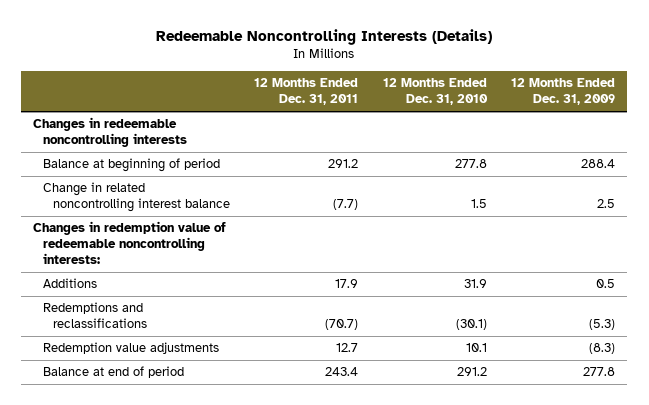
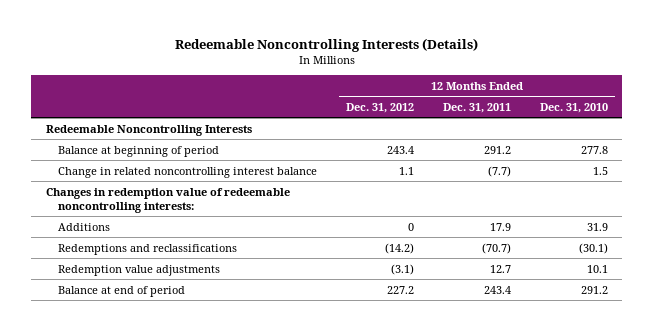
[511,78,616,106] 12 Months Ended Dec. 31, 2009 -> none
none -> [346,102,415,113] Dec. 31, 2012
[33,117,188,148] Changes in redeemable noncontrolling interests -> [45,124,252,136] Redeemable Noncontrolling Interests

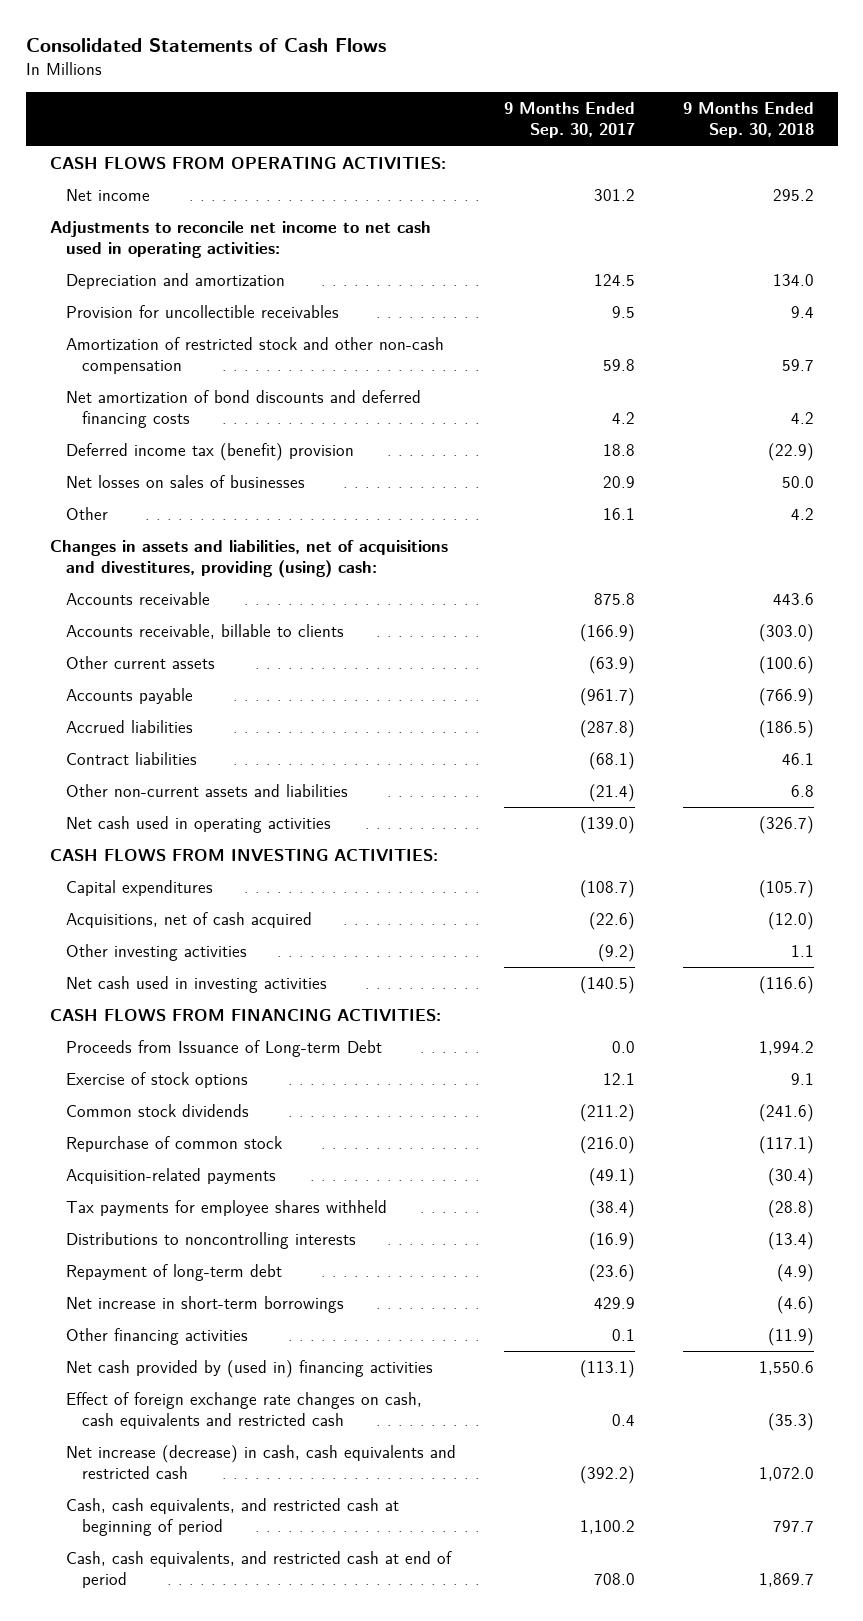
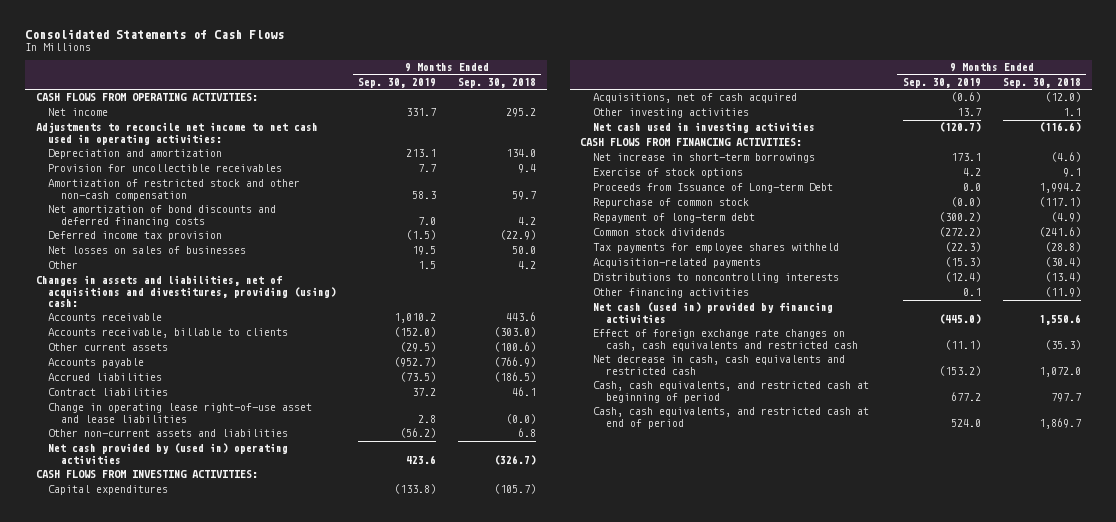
[503,102,635,139] 9 Months Ended Sep. 30, 2017 -> none
none -> [358,78,437,89] Sep. 30, 2019
[65,443,354,462] Deferred income tax (benefit) provision -> [48,231,223,242] Deferred income tax provision
none -> [48,403,313,423] Change in operating lease right-of-use asset and lease liabilities
[65,816,331,834] Net cash used in operating activities -> [48,443,289,464] Net cash provided by (used in) operating activities
[65,1296,344,1314] Net increase in short-term borrowings -> [593,153,816,164] Net increase in short-term borrowings
[65,1040,382,1058] Proceeds from Issuance of Long-term Debt -> [593,183,834,194] Proceeds from Issuance of Long-term Debt
[65,1264,282,1282] Repayment of long-term debt -> [593,213,756,224] Repayment of long-term debt
[65,1104,249,1118] Common stock dividends -> [593,228,726,237] Common stock dividends
[65,1168,276,1185] Acquisition-related payments -> [593,258,762,269] Acquisition-related payments
[65,1360,433,1379] Net cash provided by (used in) financing activities -> [593,302,834,323] Net cash (used in) provided by financing activities
[65,1445,456,1480] Net increase (decrease) in cash, cash equivalents and restricted cash -> [593,355,846,375] Net decrease in cash, cash equivalents and restricted cash

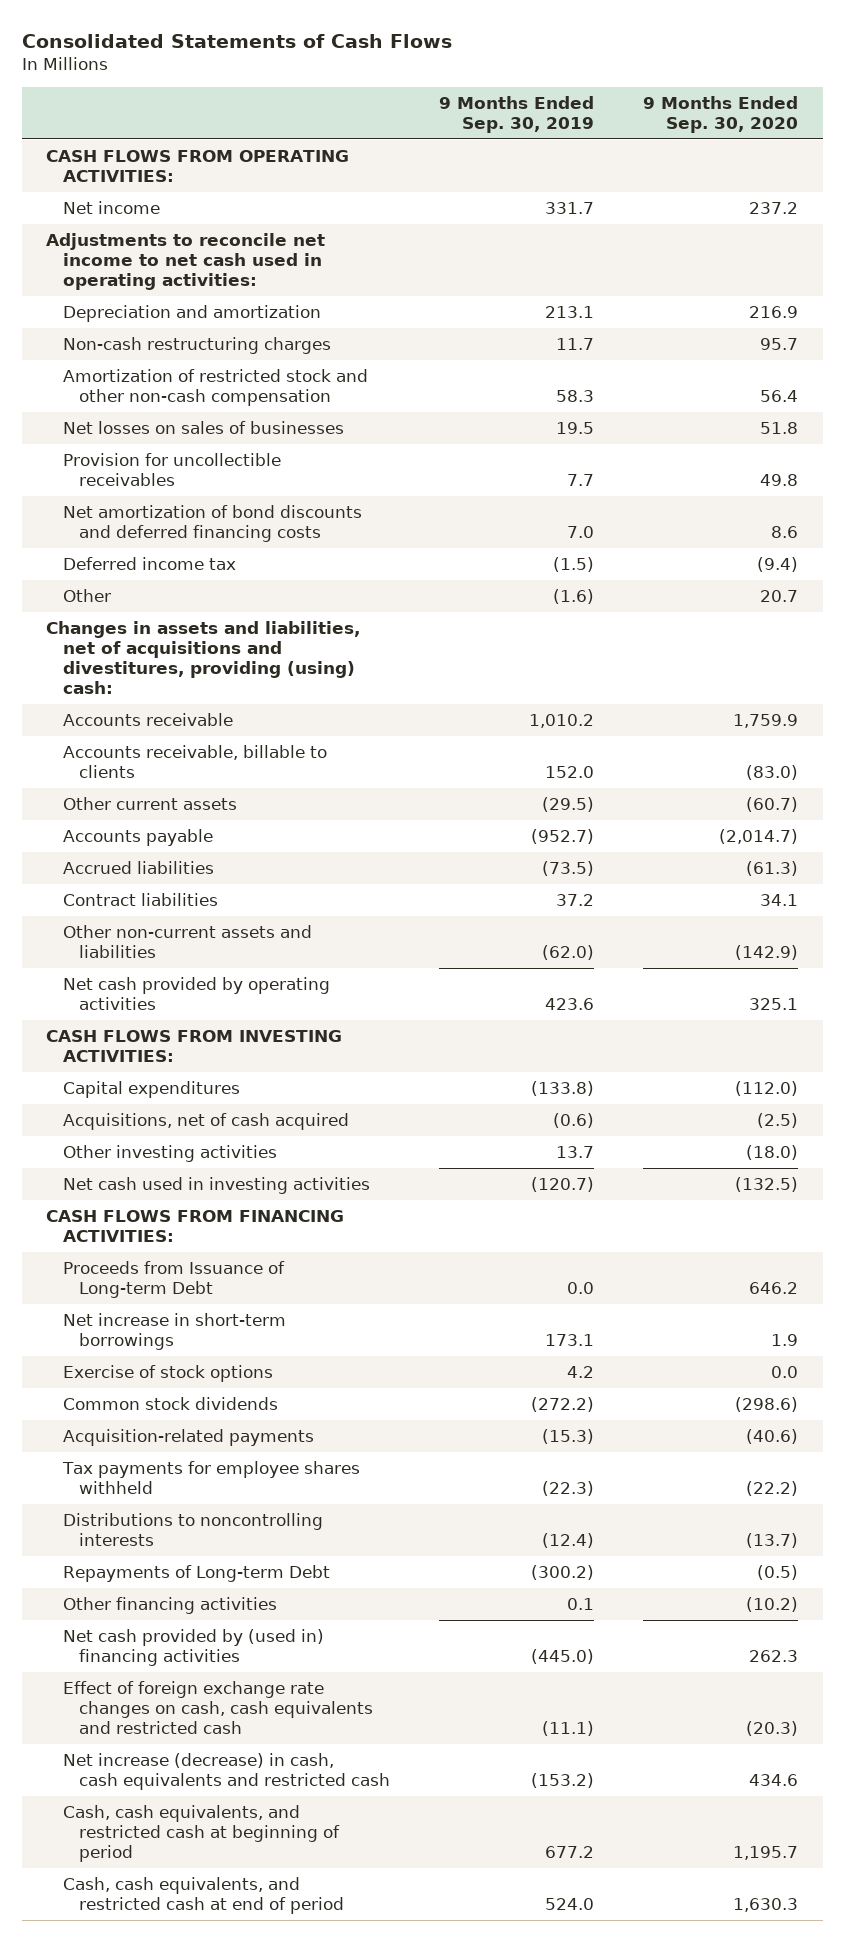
[457,78,536,89] Sep. 30, 2018 -> none
none -> [643,95,799,133] 9 Months Ended Sep. 30, 2020
none -> [62,337,331,355] Non-cash restructuring charges
[48,231,223,242] Deferred income tax provision -> none
[48,164,283,173] Provision for uncollectible receivables -> [62,453,281,487] Provision for uncollectible receivables
[48,205,277,227] Net amortization of bond discounts and deferred financing costs -> [62,505,362,543] Net amortization of bond discounts and deferred financing costs
none -> [62,557,236,571] Deferred income tax
[418,261,437,270] 1.5 -> [553,589,595,605] (1.6)
[394,327,437,338] (152.0) -> [545,766,595,779] 152.0
[48,403,313,423] Change in operating lease right-of-use asset and lease liabilities -> none
[400,428,437,439] (56.2) -> [542,945,595,961] (62.0)
[48,443,289,464] Net cash provided by (used in) operating activities -> [62,977,330,1011] Net cash provided by operating activities
[593,183,834,194] Proceeds from Issuance of Long-term Debt -> [62,1261,285,1299] Proceeds from Issuance of Long-term Debt
[593,198,750,209] Repurchase of common stock -> none
[593,213,756,224] Repayment of long-term debt -> none
[593,243,840,254] Tax payments for employee shares withheld -> [61,1461,360,1495] Tax payments for employee shares withheld
none -> [62,1565,330,1583] Repayments of Long-term Debt
[593,302,834,323] Net cash (used in) provided by financing activities -> [62,1629,324,1667] Net cash provided by (used in) financing activities
[593,355,846,375] Net decrease in cash, cash equivalents and restricted cash -> [62,1753,391,1791] Net increase (decrease) in cash, cash equivalents and restricted cash

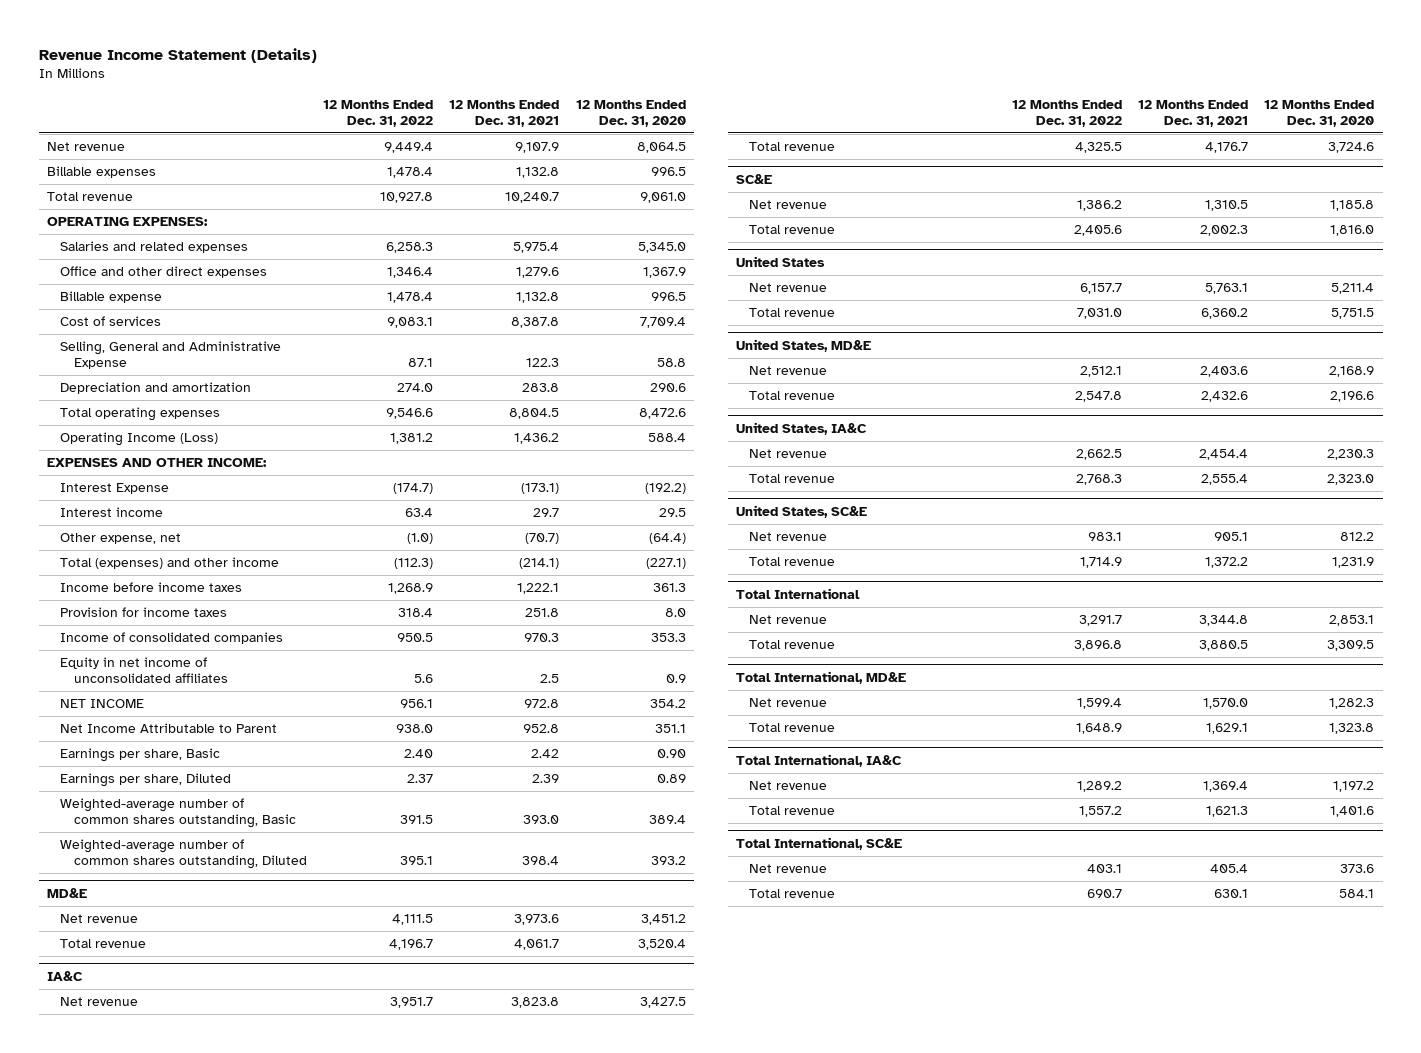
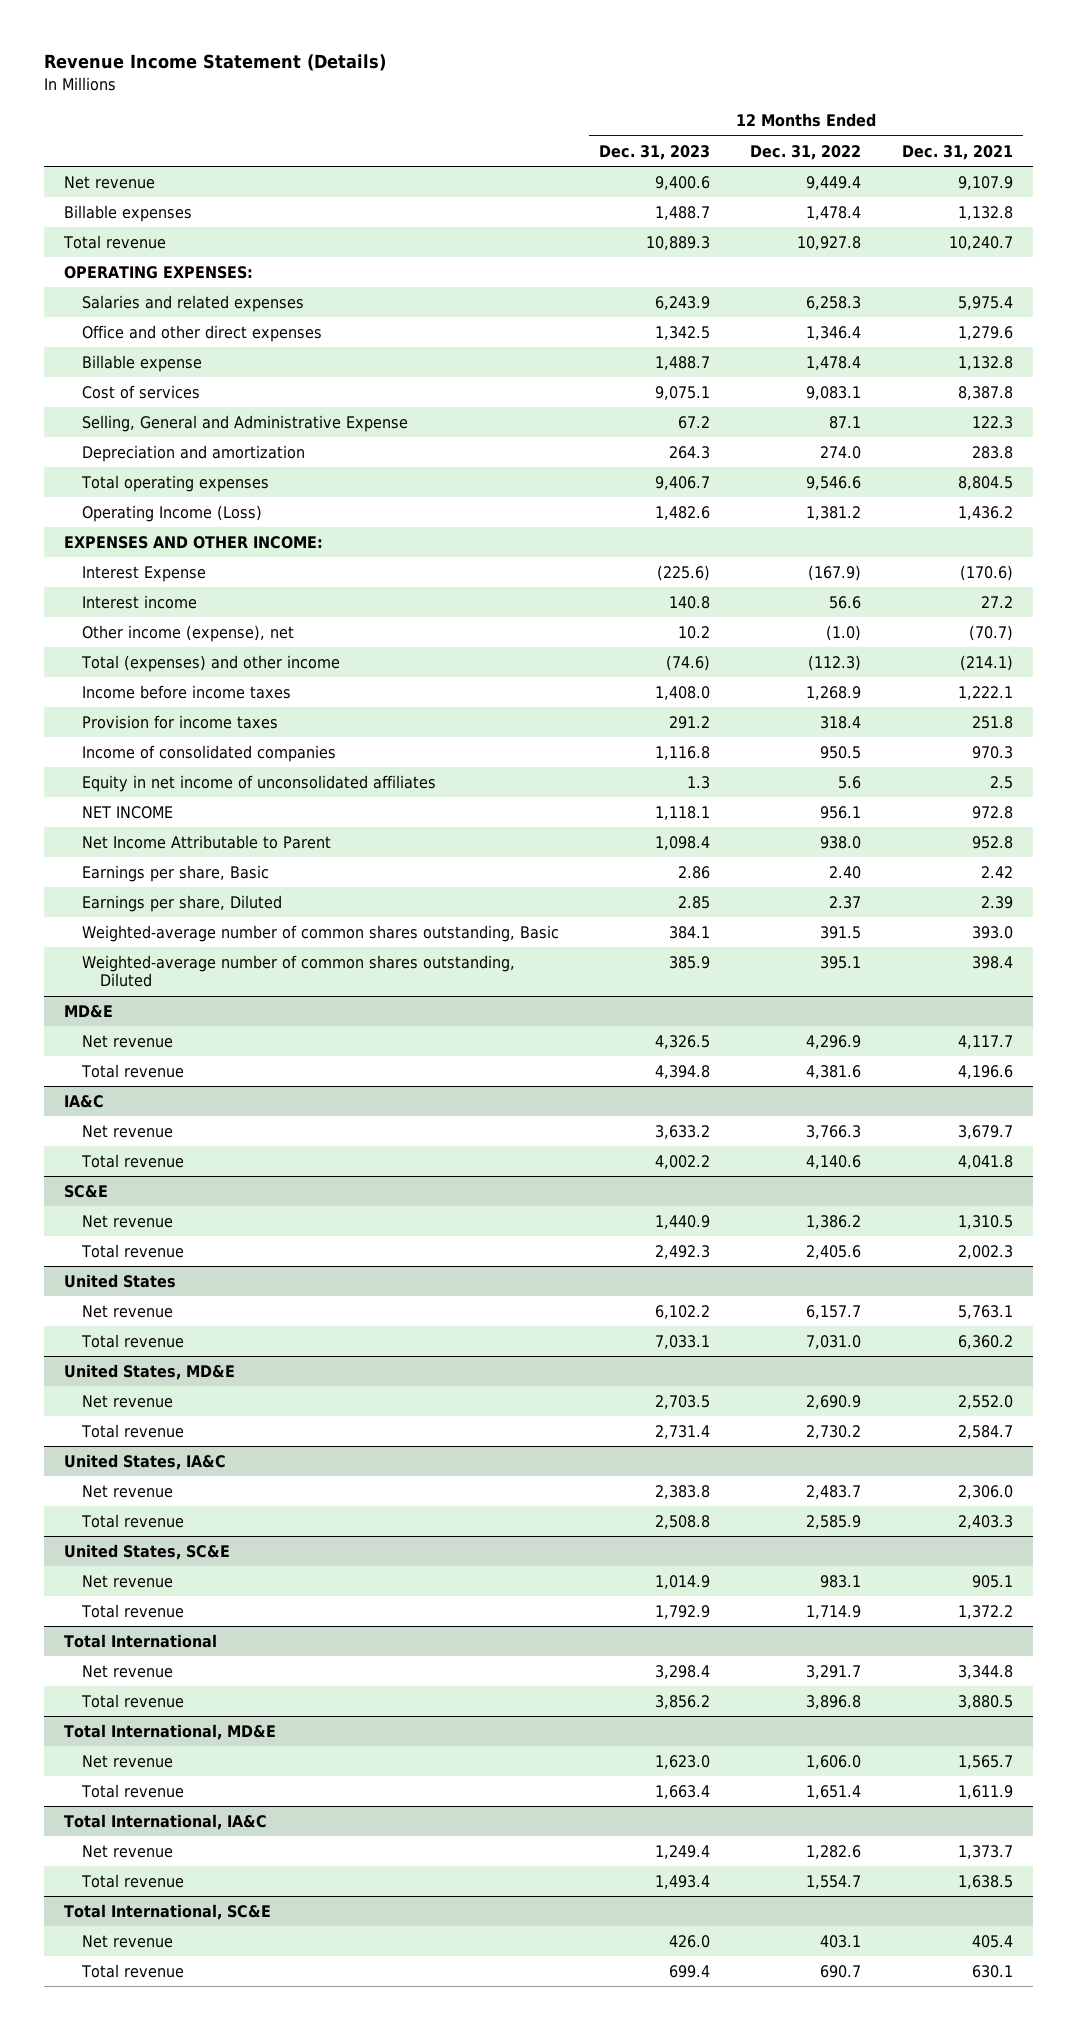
[575,99,686,127] 12 Months Ended Dec. 31, 2020 -> none
none -> [599,144,711,160] Dec. 31, 2023
[392,483,433,495] (174.7) -> [808,564,862,581] (167.9)
[521,483,560,495] (173.1) -> [959,564,1013,581] (170.6)
[404,508,433,518] 63.4 -> [829,595,862,609] 56.6
[533,508,560,518] 29.7 -> [980,595,1013,608] 27.2
[60,533,182,545] Other expense, net -> [81,624,294,642] Other income (expense), net
[391,914,433,926] 4,111.5 -> [806,1034,862,1049] 4,296.9
[514,914,560,926] 3,973.6 -> [957,1034,1013,1049] 4,117.7
[388,939,433,951] 4,196.7 -> [806,1064,862,1079] 4,381.6
[514,939,560,951] 4,061.7 -> [957,1064,1013,1079] 4,196.6
[389,997,433,1009] 3,951.7 -> [806,1124,862,1139] 3,766.3
[511,997,560,1009] 3,823.8 -> [957,1124,1013,1139] 3,679.7
[1074,142,1122,154] 4,325.5 -> [806,1154,862,1169] 4,140.6
[1205,142,1249,154] 4,176.7 -> [957,1154,1013,1169] 4,041.8
[1079,366,1122,378] 2,512.1 -> [806,1394,862,1409] 2,690.9
[1200,366,1249,378] 2,403.6 -> [957,1394,1013,1409] 2,552.0
[1074,391,1122,403] 2,547.8 -> [806,1424,862,1439] 2,730.2
[1201,391,1249,403] 2,432.6 -> [957,1424,1013,1439] 2,584.7
[1075,449,1122,461] 2,662.5 -> [806,1484,862,1499] 2,483.7
[1199,449,1249,461] 2,454.4 -> [957,1484,1013,1499] 2,306.0
[1075,474,1122,486] 2,768.3 -> [806,1514,862,1529] 2,585.9
[1201,474,1249,486] 2,555.4 -> [957,1514,1013,1529] 2,403.3
[1076,698,1122,710] 1,599.4 -> [806,1754,862,1769] 1,606.0
[1203,698,1249,710] 1,570.0 -> [957,1754,1013,1769] 1,565.7
[1075,723,1122,735] 1,648.9 -> [806,1784,862,1799] 1,651.4
[1206,723,1249,735] 1,629.1 -> [957,1784,1013,1799] 1,611.9
[1076,781,1122,793] 1,289.2 -> [806,1844,862,1859] 1,282.6
[1203,781,1249,793] 1,369.4 -> [957,1844,1013,1859] 1,373.7
[1078,806,1122,818] 1,557.2 -> [806,1874,862,1889] 1,554.7
[1206,806,1249,818] 1,621.3 -> [957,1874,1013,1889] 1,638.5

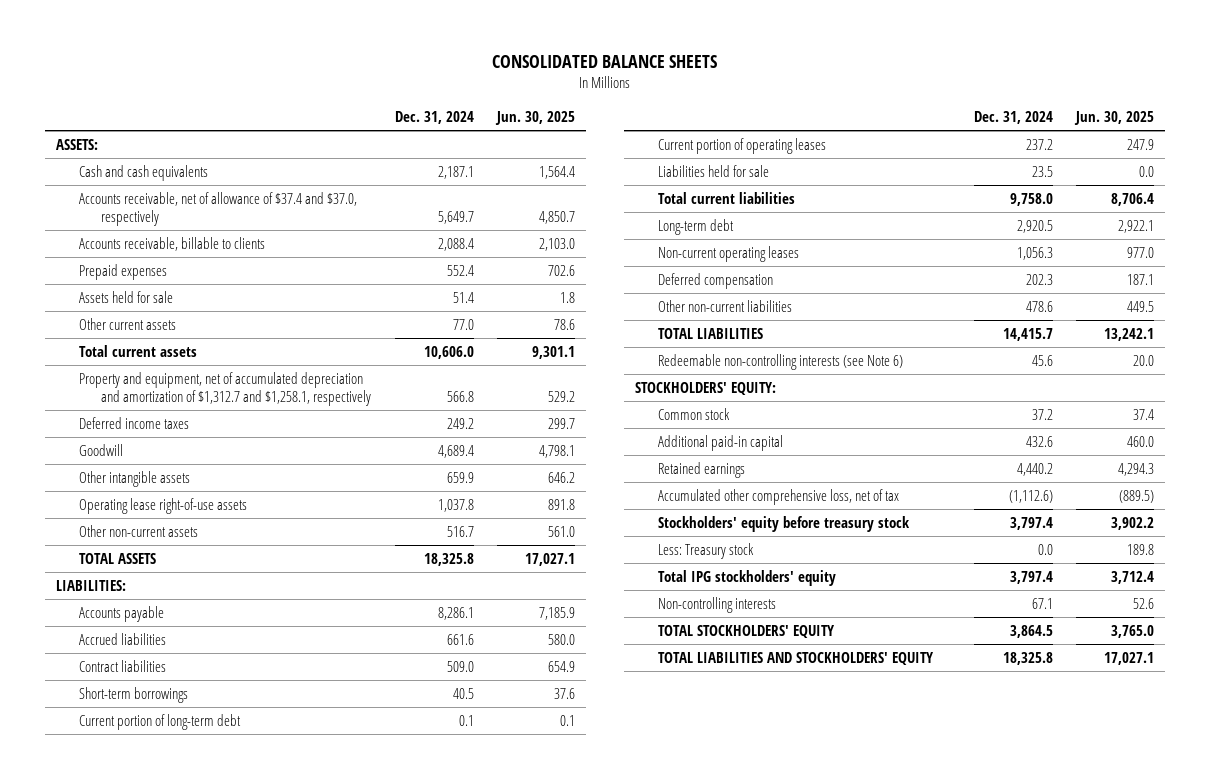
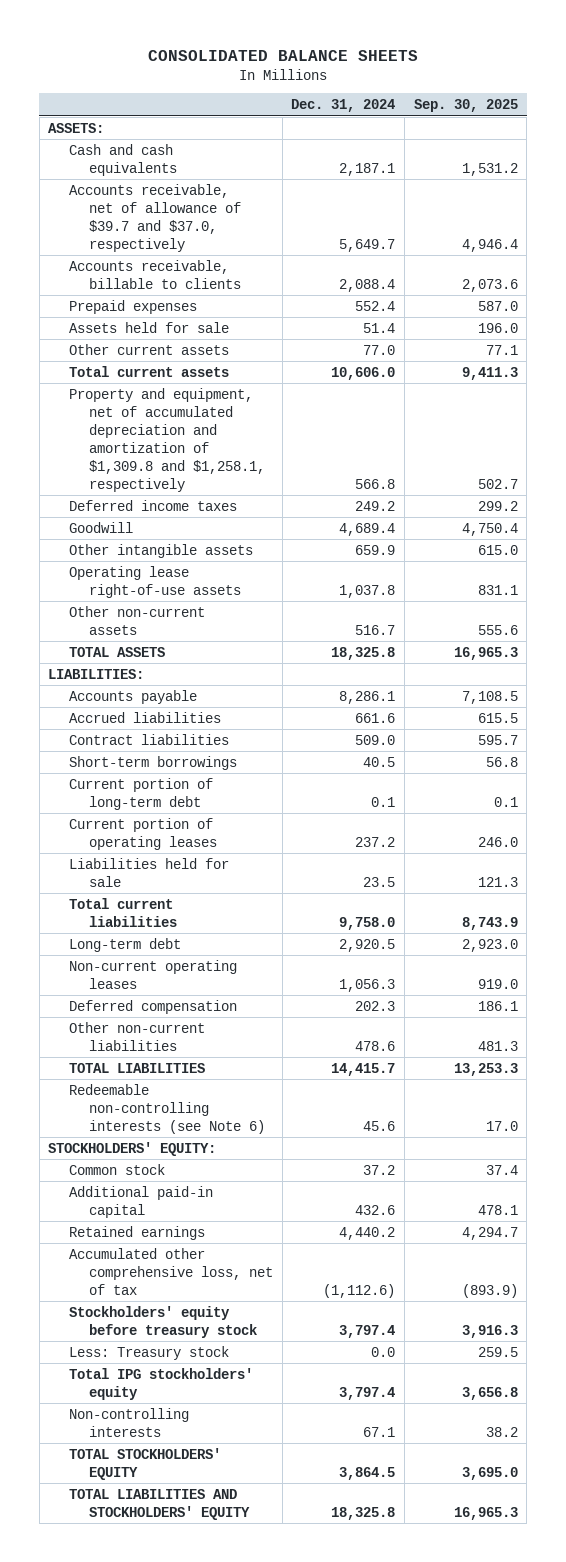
[494,111,575,126] Jun. 30, 2025 -> none
none -> [413,99,518,113] Sep. 30, 2025
[78,191,357,227] Accounts receivable, net of allowance of $37.4 and $37.0, respectively -> [68,183,241,252] Accounts receivable, net of allowance of $39.7 and $37.0, respectively
[78,371,372,407] Property and equipment, net of accumulated depreciation and amortization of $1,312.7 and $1,258.1, respectively -> [68,387,265,492] Property and equipment, net of accumulated depreciation and amortization of $1,309.8 and $1,258.1, respectively

